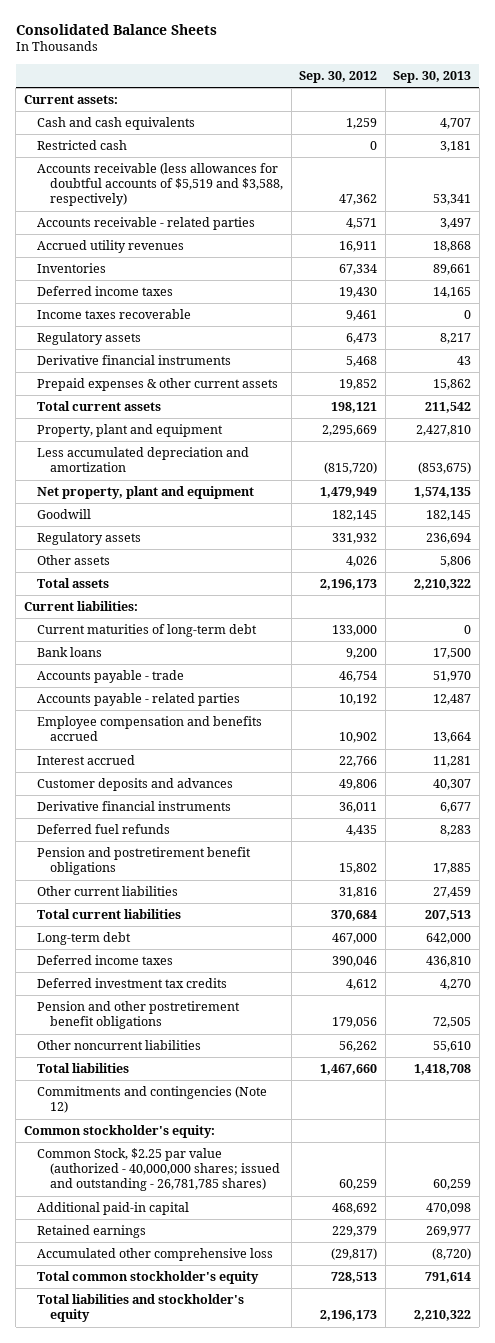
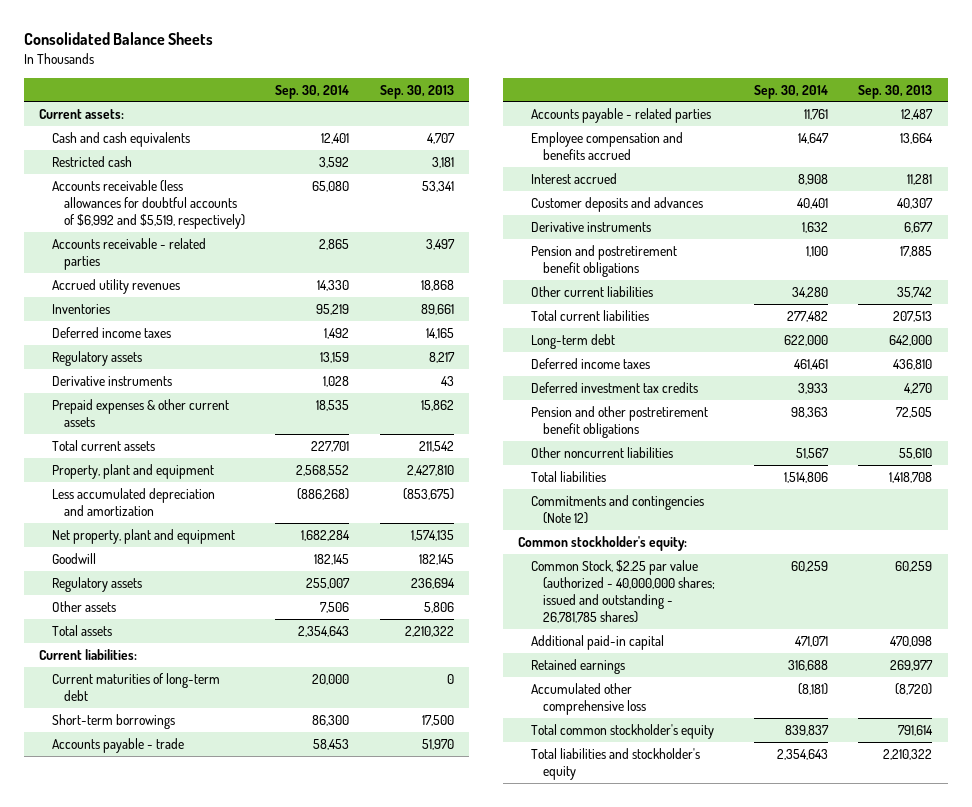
[299,70,378,83] Sep. 30, 2012 -> none
none -> [275,84,350,99] Sep. 30, 2014
[36,163,284,207] Accounts receivable (less allowances for doubtful accounts of $5,519 and $3,588, respectively) -> [51,179,246,229] Accounts receivable (less allowances for doubtful accounts of $6,992 and $5,519, respectively)
[36,309,191,320] Income taxes recoverable -> none
[36,355,231,366] Derivative financial instruments -> [51,375,172,386] Derivative instruments
[36,647,102,658] Bank loans -> [51,713,175,729] Short-term borrowings
[36,824,170,835] Deferred fuel refunds -> none
[36,801,231,812] Derivative financial instruments -> [530,221,651,232] Derivative instruments
[433,887,472,899] 27,459 -> [897,286,933,298] 35,742

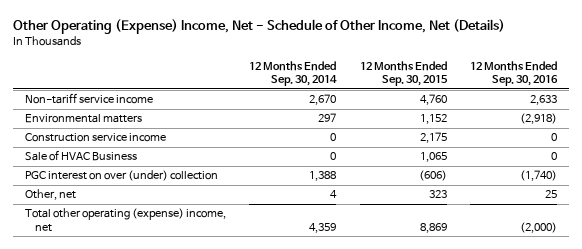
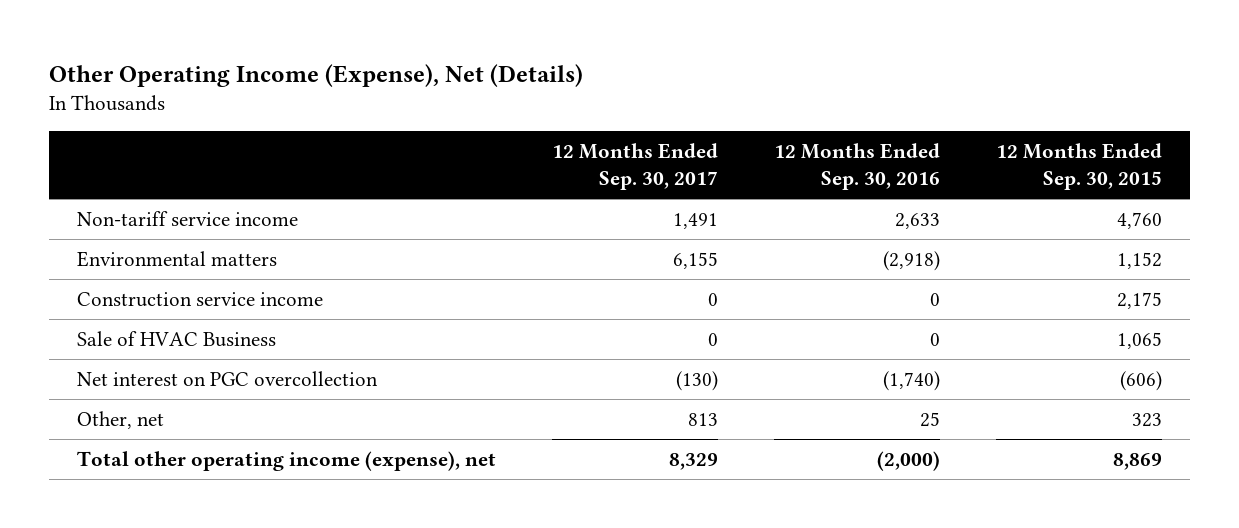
[12,19,505,35] Other Operating (Expense) Income, Net - Schedule of Other Income, Net (Details) -> [48,63,583,87] Other Operating Income (Expense), Net (Details)
[249,61,338,87] 12 Months Ended Sep. 30, 2014 -> none
none -> [551,143,718,191] 12 Months Ended Sep. 30, 2017
[24,170,218,182] PGC interest on over (under) collection -> [76,370,378,386] Net interest on PGC overcollection
[24,208,226,232] Total other operating (expense) income, net -> [76,450,496,471] Total other operating income (expense), net

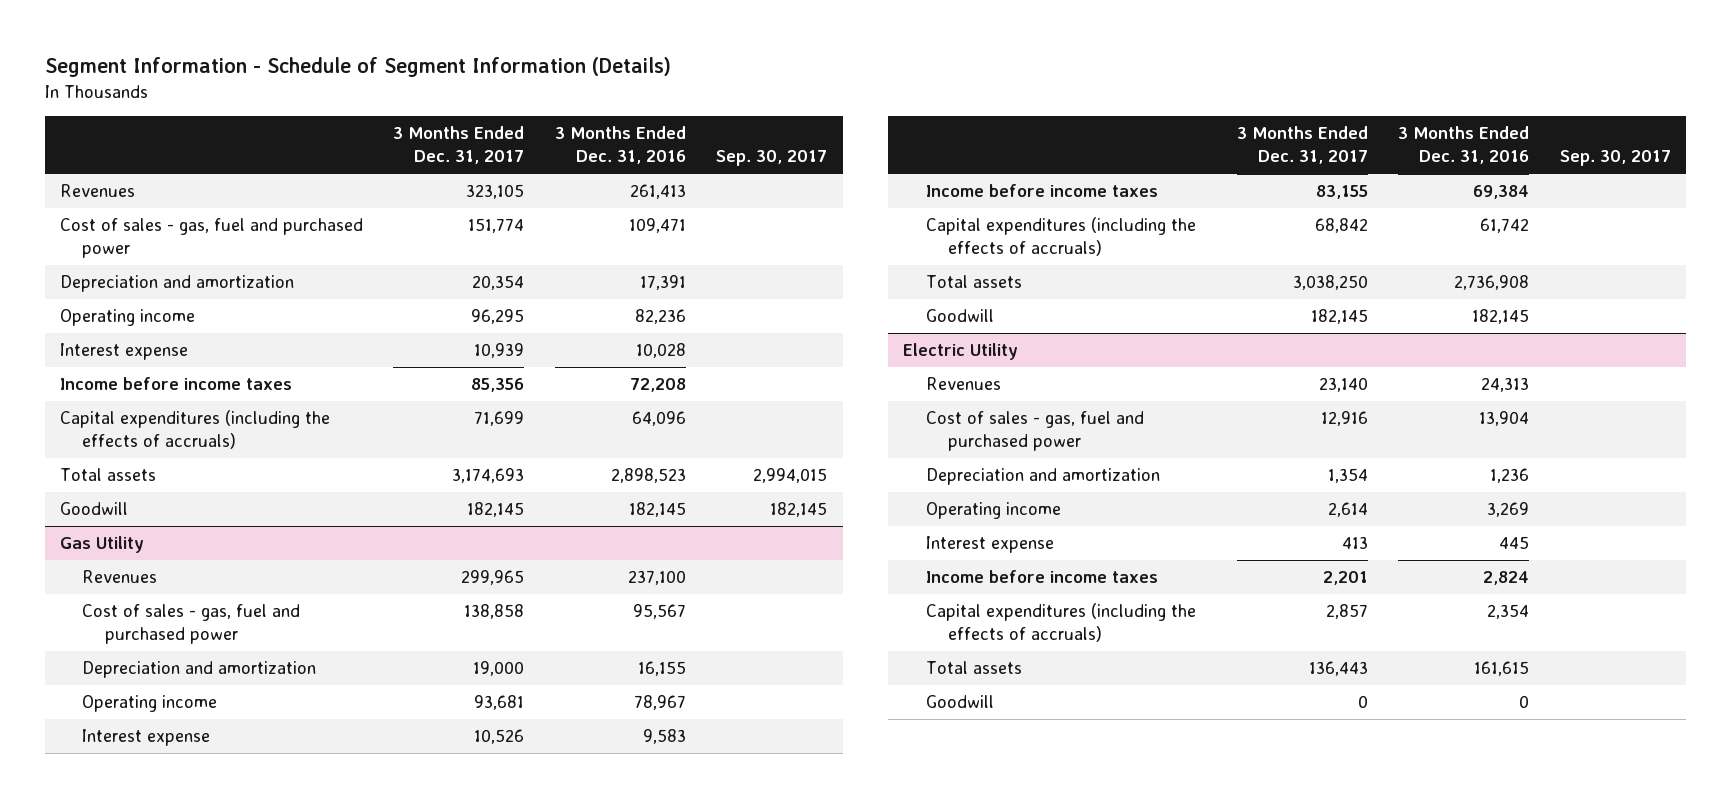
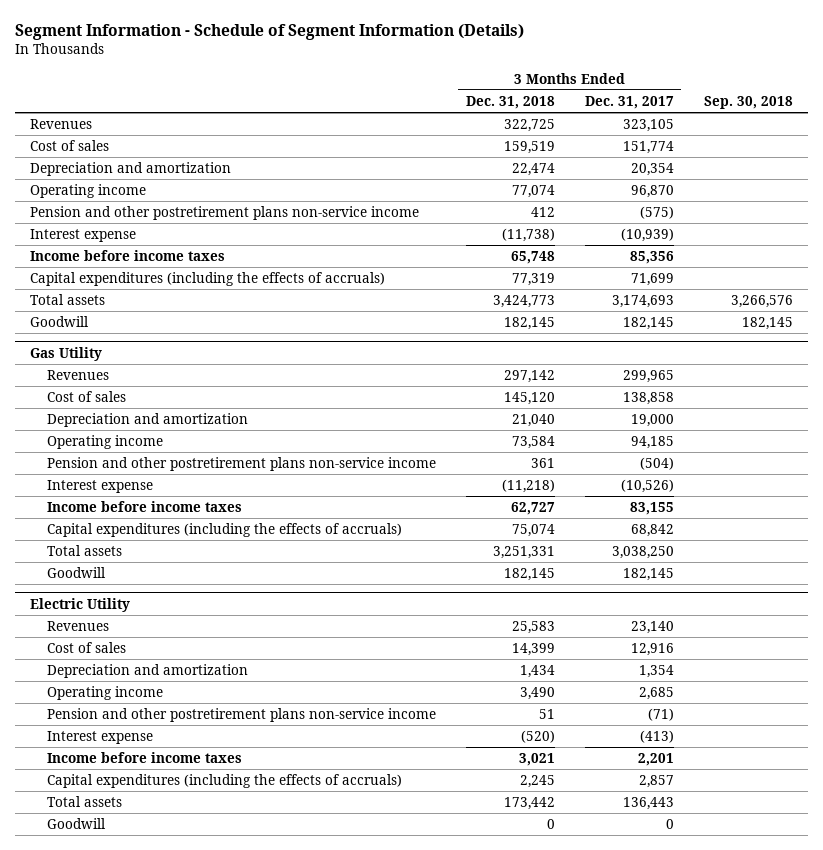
[554,126,686,165] 3 Months Ended Dec. 31, 2016 -> none
[716,150,828,167] Sep. 30, 2017 -> none
none -> [465,95,555,109] Dec. 31, 2018
none -> [704,95,794,109] Sep. 30, 2018
[60,218,364,259] Cost of sales - gas, fuel and purchased power -> [30,139,110,151] Cost of sales
[471,309,525,325] 96,295 -> [630,184,674,198] 96,870
none -> [30,205,420,220] Pension and other postretirement plans non-service income
[474,343,525,359] 10,939 -> [620,227,674,242] (10,939)
[82,604,301,645] Cost of sales - gas, fuel and purchased power -> [46,390,126,402] Cost of sales
[474,695,525,711] 93,681 -> [630,435,674,449] 94,185
none -> [46,456,436,471] Pension and other postretirement plans non-service income
[474,729,525,745] 10,526 -> [620,478,674,493] (10,526)
[925,411,1144,452] Cost of sales - gas, fuel and purchased power -> [46,641,126,653] Cost of sales
[1327,502,1368,518] 2,614 -> [638,686,674,700] 2,685
none -> [46,707,436,722] Pension and other postretirement plans non-service income
[1341,536,1368,550] 413 -> [639,729,674,743] (413)

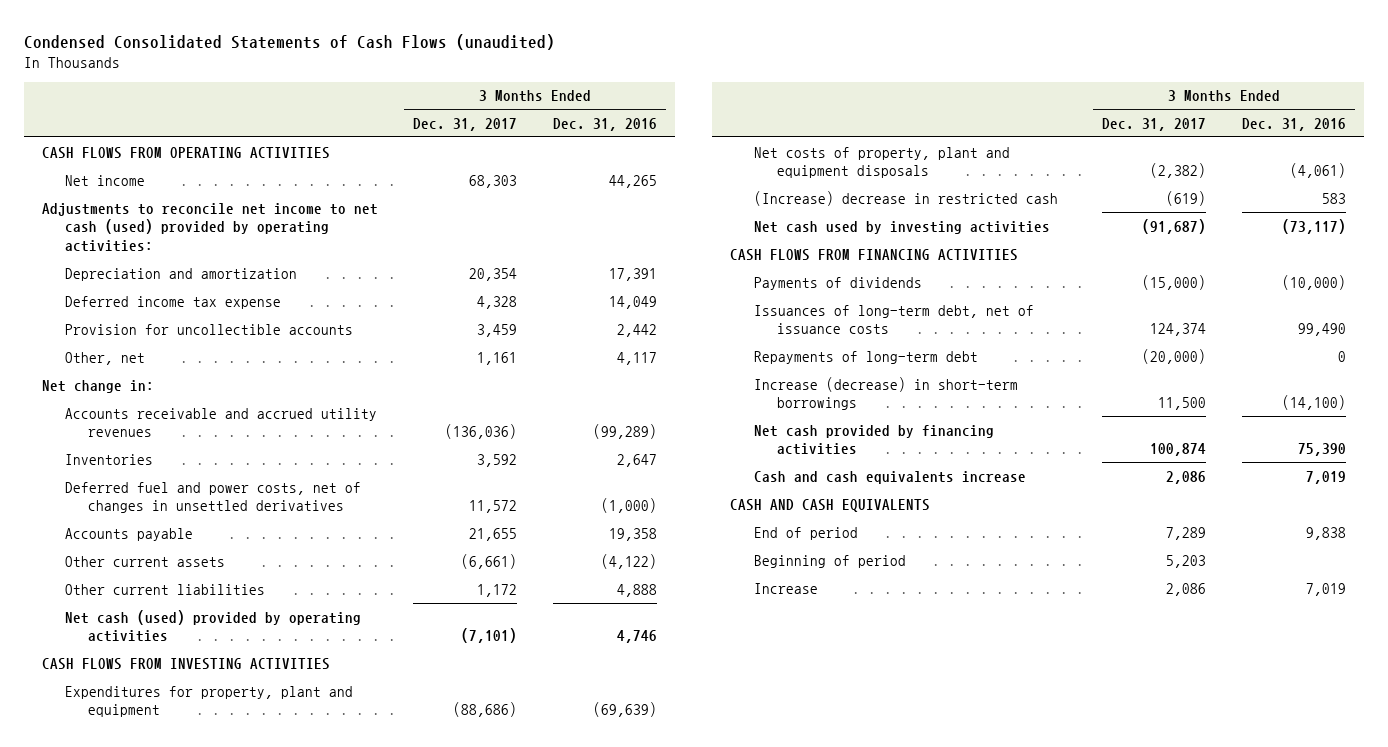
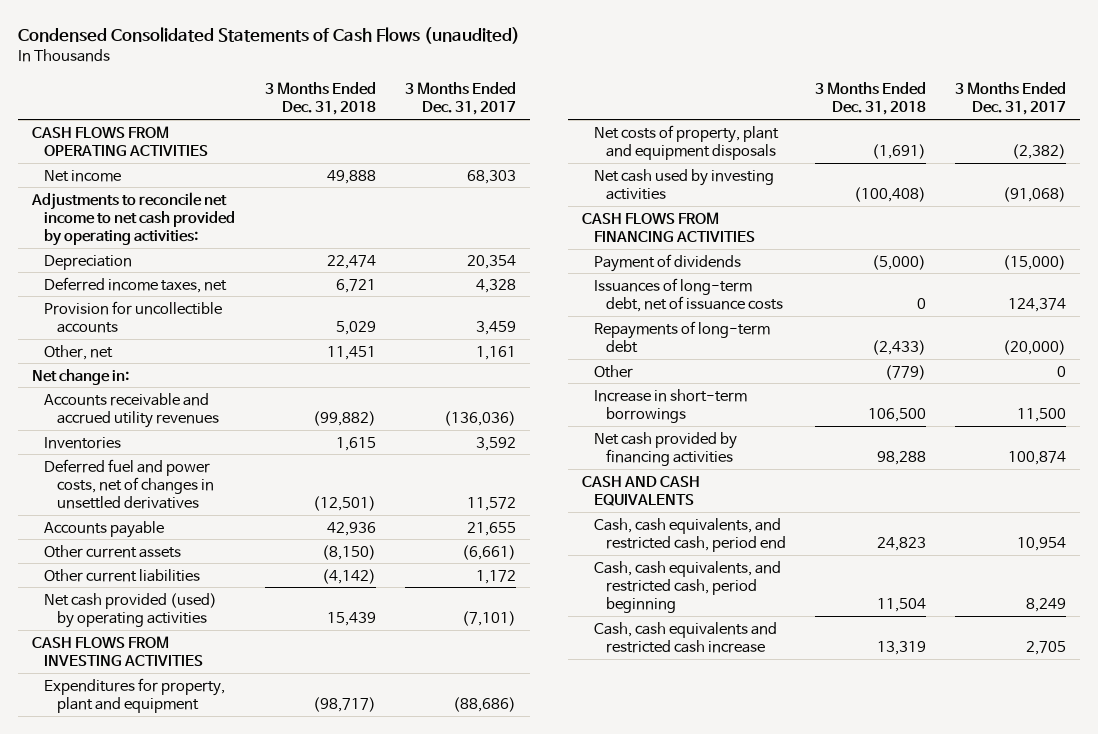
[553,117,658,131] Dec. 31, 2016 -> none
none -> [265,81,377,116] 3 Months Ended Dec. 31, 2018
[41,202,378,253] Adjustments to reconcile net income to net cash (used) provided by operating activities: -> [31,191,236,247] Adjustments to reconcile net income to net cash provided by operating activities:
[65,267,298,281] Depreciation and amortization -> [44,254,133,270] Depreciation
[65,295,282,309] Deferred income tax expense -> [44,276,228,293] Deferred income taxes, net
[65,609,362,643] Net cash (used) provided by operating activities -> [44,592,218,628] Net cash provided (used) by operating activities
[753,190,1058,206] (Increase) decrease in restricted cash -> none
[1142,218,1207,234] (91,687) -> [1002,186,1066,202] (91,068)
[753,276,922,290] Payments of dividends -> [594,253,742,272] Payment of dividends
none -> [594,364,634,378] Other
[753,376,1018,411] Increase (decrease) in short-term borrowings -> [594,388,748,423] Increase in short-term borrowings
[753,470,1026,484] Cash and cash equivalents increase -> none
[753,526,858,540] End of period -> none
[753,554,906,568] Beginning of period -> none
[753,582,818,594] Increase -> none
none -> [594,517,787,552] Cash, cash equivalents, and restricted cash, period end
none -> [594,560,782,614] Cash, cash equivalents, and restricted cash, period beginning
none -> [594,621,778,653] Cash, cash equivalents and restricted cash increase

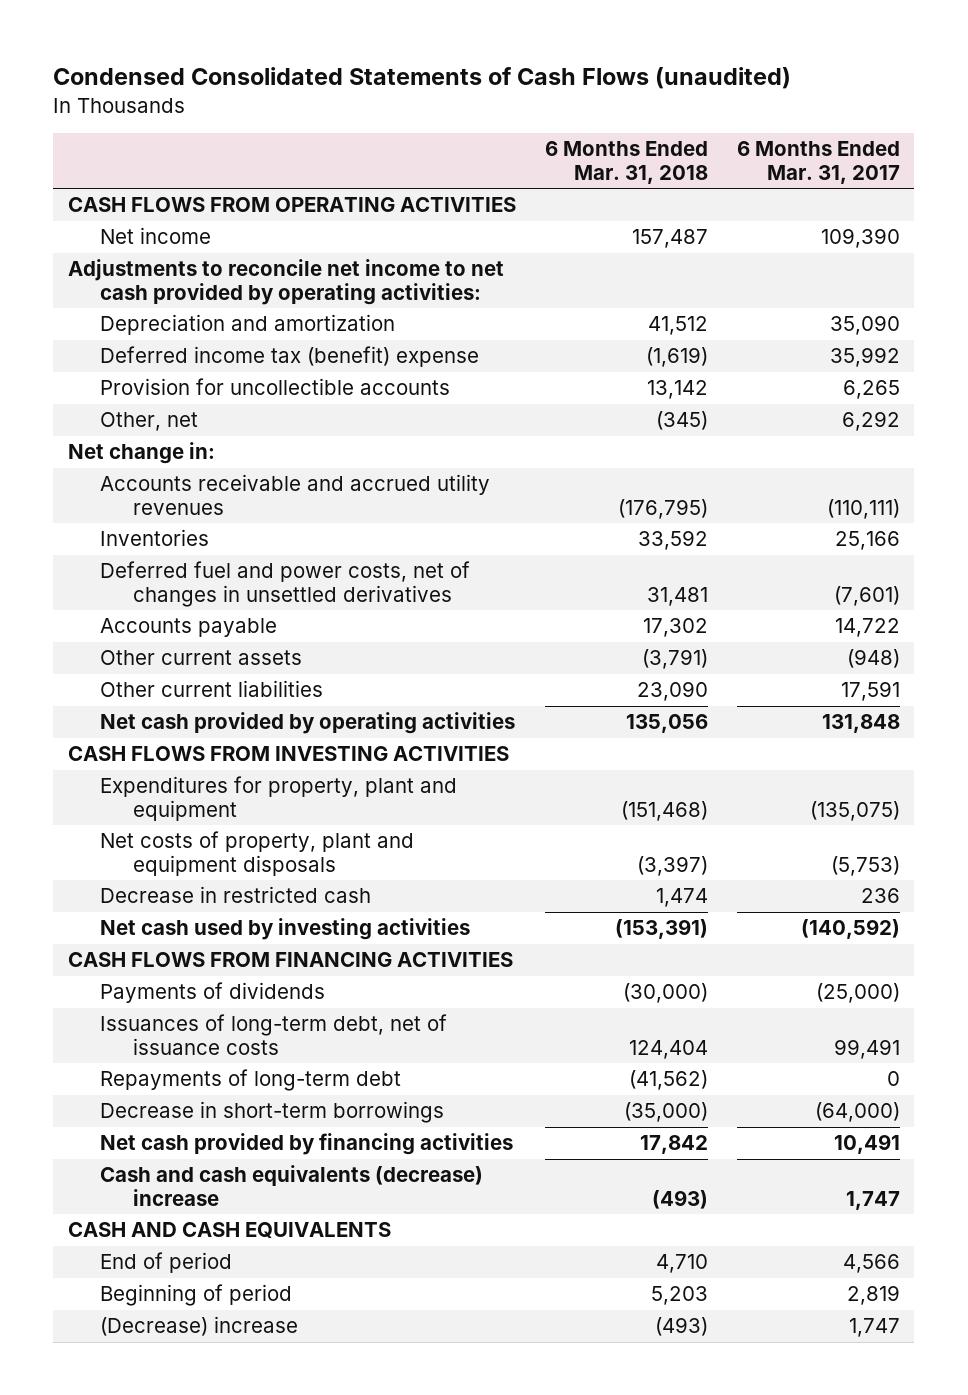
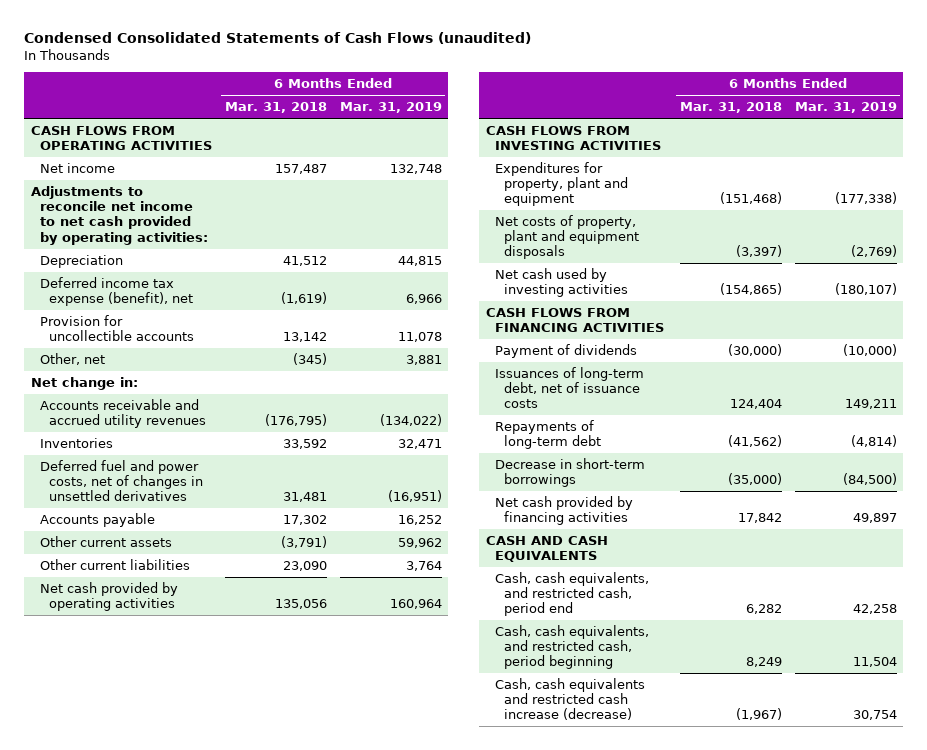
[736,141,900,184] 6 Months Ended Mar. 31, 2017 -> none
none -> [339,102,442,114] Mar. 31, 2019
[100,314,396,336] Depreciation and amortization -> [39,254,123,268] Depreciation
[100,346,480,368] Deferred income tax (benefit) expense -> [39,276,193,307] Deferred income tax expense (benefit), net
[100,886,372,904] Decrease in restricted cash -> none
[614,919,708,940] (153,391) -> [719,283,782,296] (154,865)
[100,982,326,1004] Payments of dividends -> [494,343,637,358] Payment of dividends
[100,1165,484,1206] Cash and cash equivalents (decrease) increase -> none
[100,1252,233,1274] End of period -> none
[100,1284,293,1307] Beginning of period -> none
[100,1316,299,1337] (Decrease) increase -> none
none -> [494,571,649,617] Cash, cash equivalents, and restricted cash, period end
none -> [494,624,649,670] Cash, cash equivalents, and restricted cash, period beginning
none -> [494,677,645,721] Cash, cash equivalents and restricted cash increase (decrease)

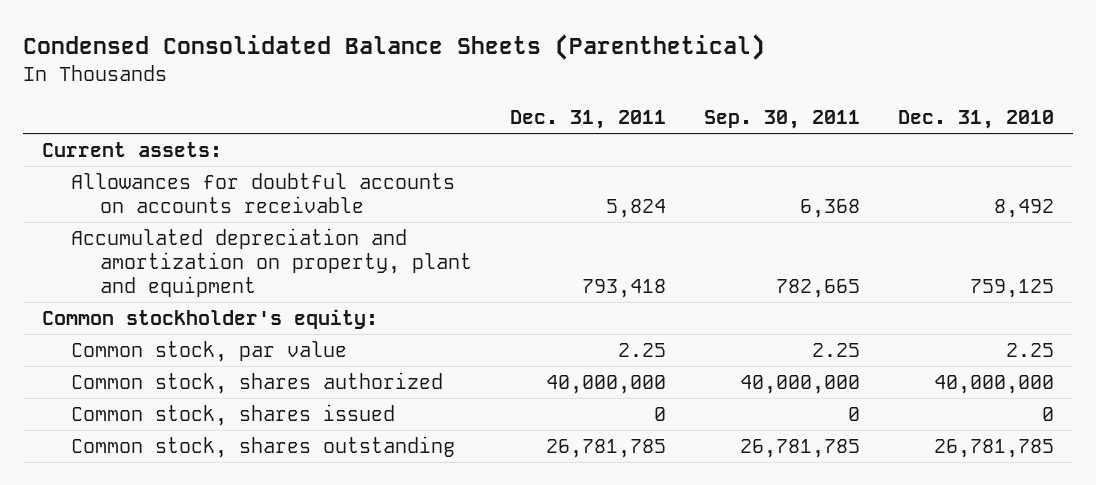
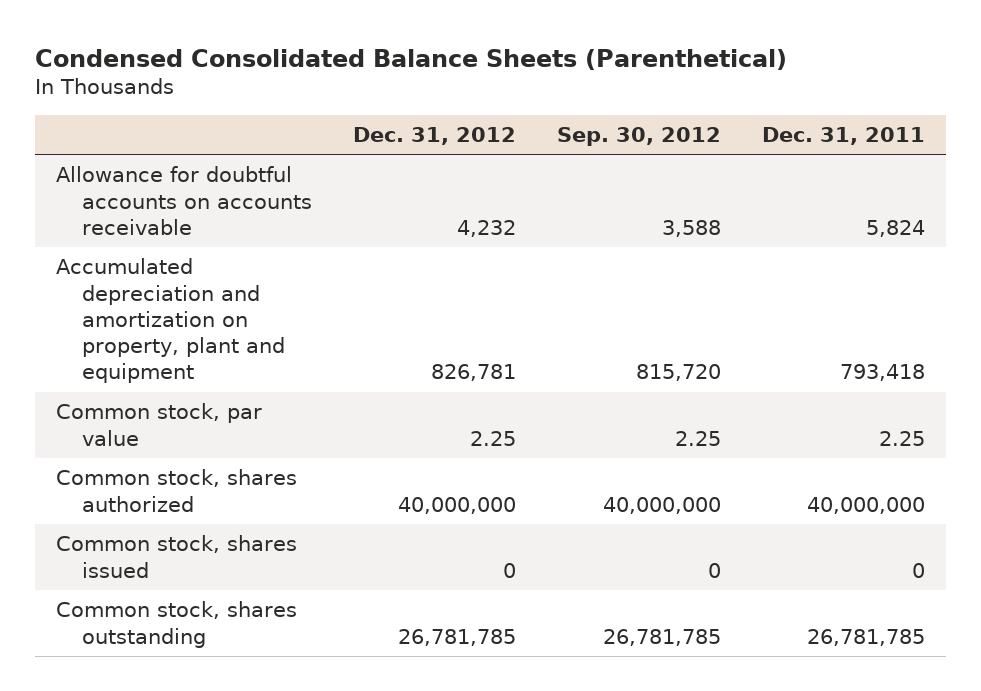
[704,110,861,130] Sep. 30, 2011 -> none
[897,110,1054,130] Dec. 31, 2010 -> none
none -> [352,127,516,146] Dec. 31, 2012
none -> [557,127,722,147] Sep. 30, 2012
[42,142,223,158] Current assets: -> none
[71,173,456,214] Allowances for doubtful accounts on accounts receivable -> [55,166,312,235] Allowance for doubtful accounts on accounts receivable
[42,309,379,330] Common stockholder's equity: -> none

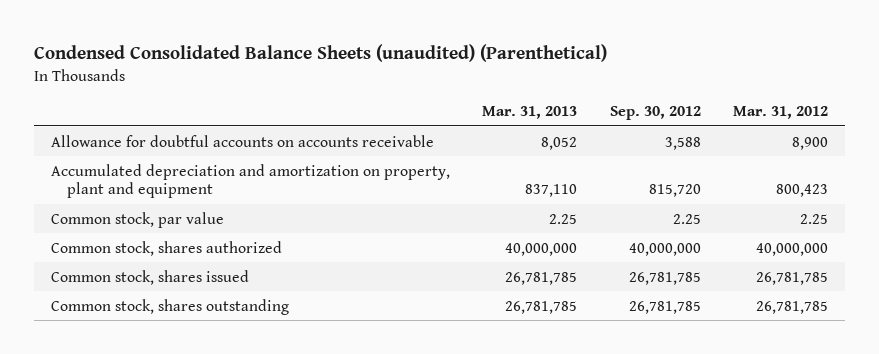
[34,48,787,70] Condensed Consolidated Balance Sheets (Parenthetical) -> [34,44,608,63] Condensed Consolidated Balance Sheets (unaudited) (Parenthetical)
[352,127,516,146] Dec. 31, 2012 -> none
[762,127,926,146] Dec. 31, 2011 -> none
none -> [482,106,578,120] Mar. 31, 2013
none -> [733,106,829,120] Mar. 31, 2012
[708,562,722,578] 0 -> [628,271,701,285] 26,781,785

